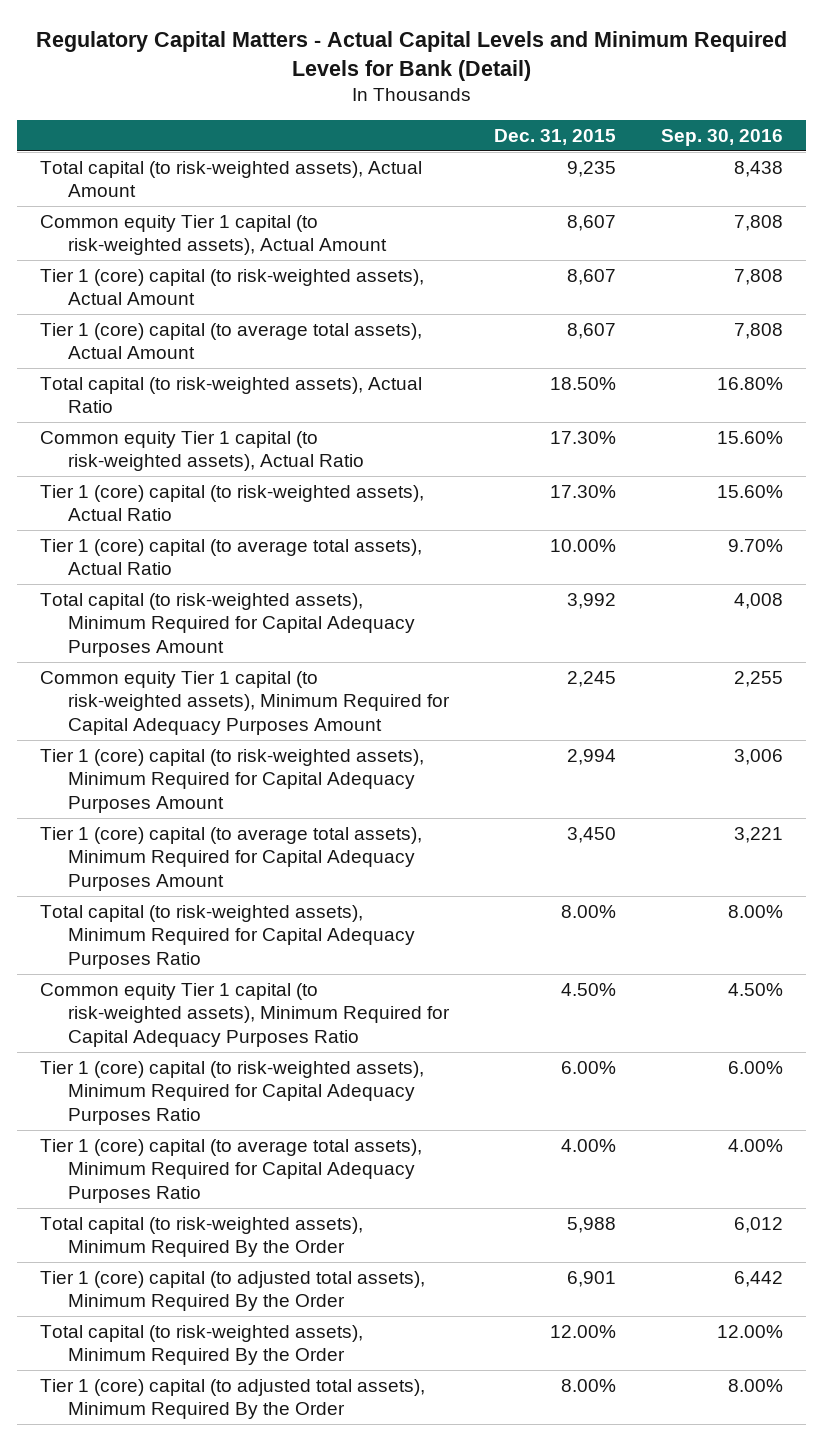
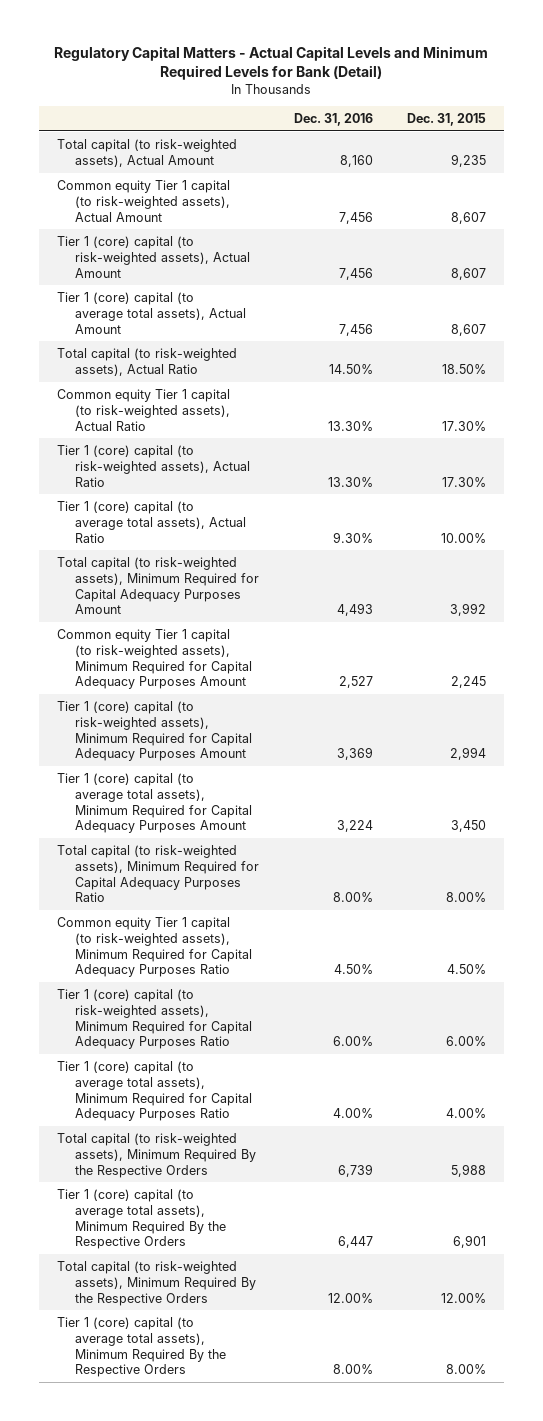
[661,128,784,146] Sep. 30, 2016 -> none
none -> [293,113,373,127] Dec. 31, 2016
[39,1216,363,1258] Total capital (to risk-weighted assets), Minimum Required By the Order -> [56,1132,257,1178] Total capital (to risk-weighted assets), Minimum Required By the Respective Orders
[39,1270,425,1312] Tier 1 (core) capital (to adjusted total assets), Minimum Required By the Order -> [56,1188,227,1250] Tier 1 (core) capital (to average total assets), Minimum Required By the Respective Orders
[39,1324,363,1366] Total capital (to risk-weighted assets), Minimum Required By the Order -> [56,1260,257,1306] Total capital (to risk-weighted assets), Minimum Required By the Respective Orders
[39,1378,425,1420] Tier 1 (core) capital (to adjusted total assets), Minimum Required By the Order -> [56,1316,227,1378] Tier 1 (core) capital (to average total assets), Minimum Required By the Respective Orders

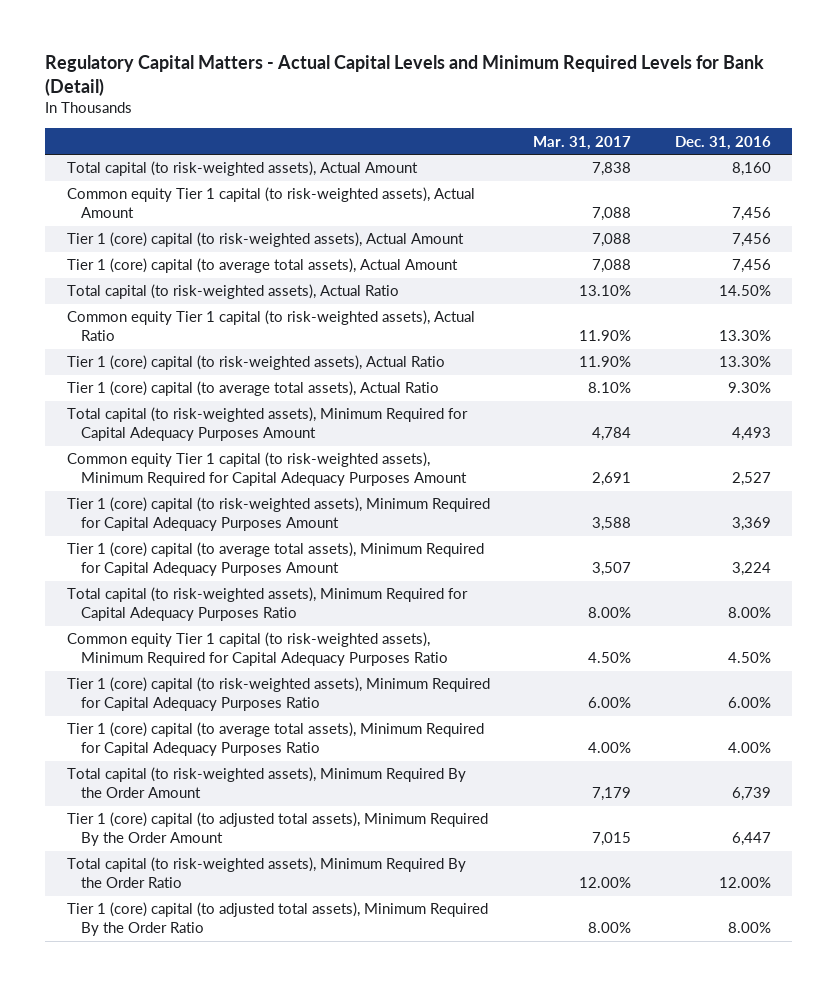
[407,113,487,127] Dec. 31, 2015 -> none
none -> [533,135,632,150] Mar. 31, 2017
[56,1132,257,1178] Total capital (to risk-weighted assets), Minimum Required By the Respective Orders -> [67,767,467,799] Total capital (to risk-weighted assets), Minimum Required By the Order Amount
[56,1188,227,1250] Tier 1 (core) capital (to average total assets), Minimum Required By the Respective Orders -> [67,812,489,847] Tier 1 (core) capital (to adjusted total assets), Minimum Required By the Order Amount
[56,1260,257,1306] Total capital (to risk-weighted assets), Minimum Required By the Respective Orders -> [67,857,467,889] Total capital (to risk-weighted assets), Minimum Required By the Order Ratio
[56,1316,227,1378] Tier 1 (core) capital (to average total assets), Minimum Required By the Respective Orders -> [67,902,489,937] Tier 1 (core) capital (to adjusted total assets), Minimum Required By the Order Ratio

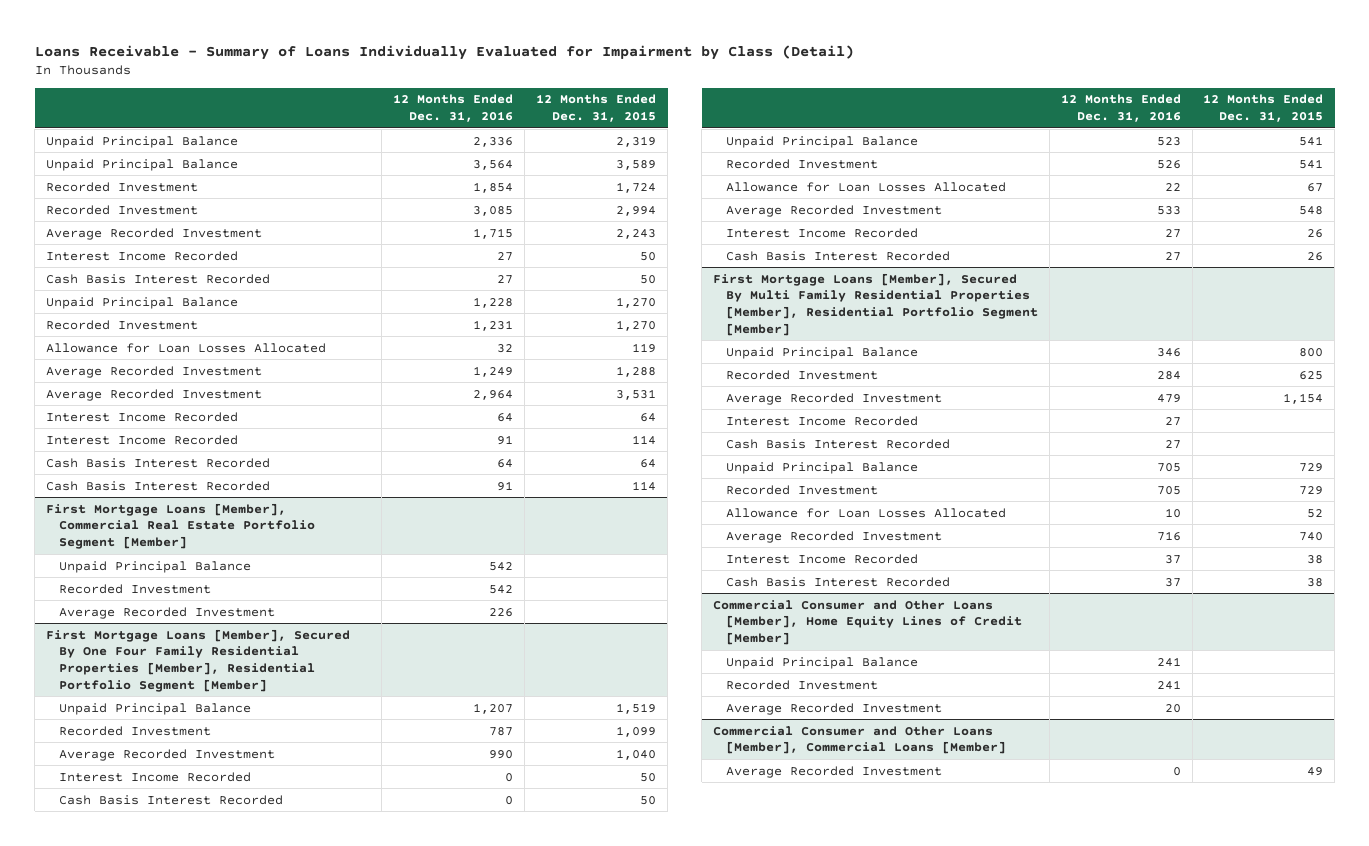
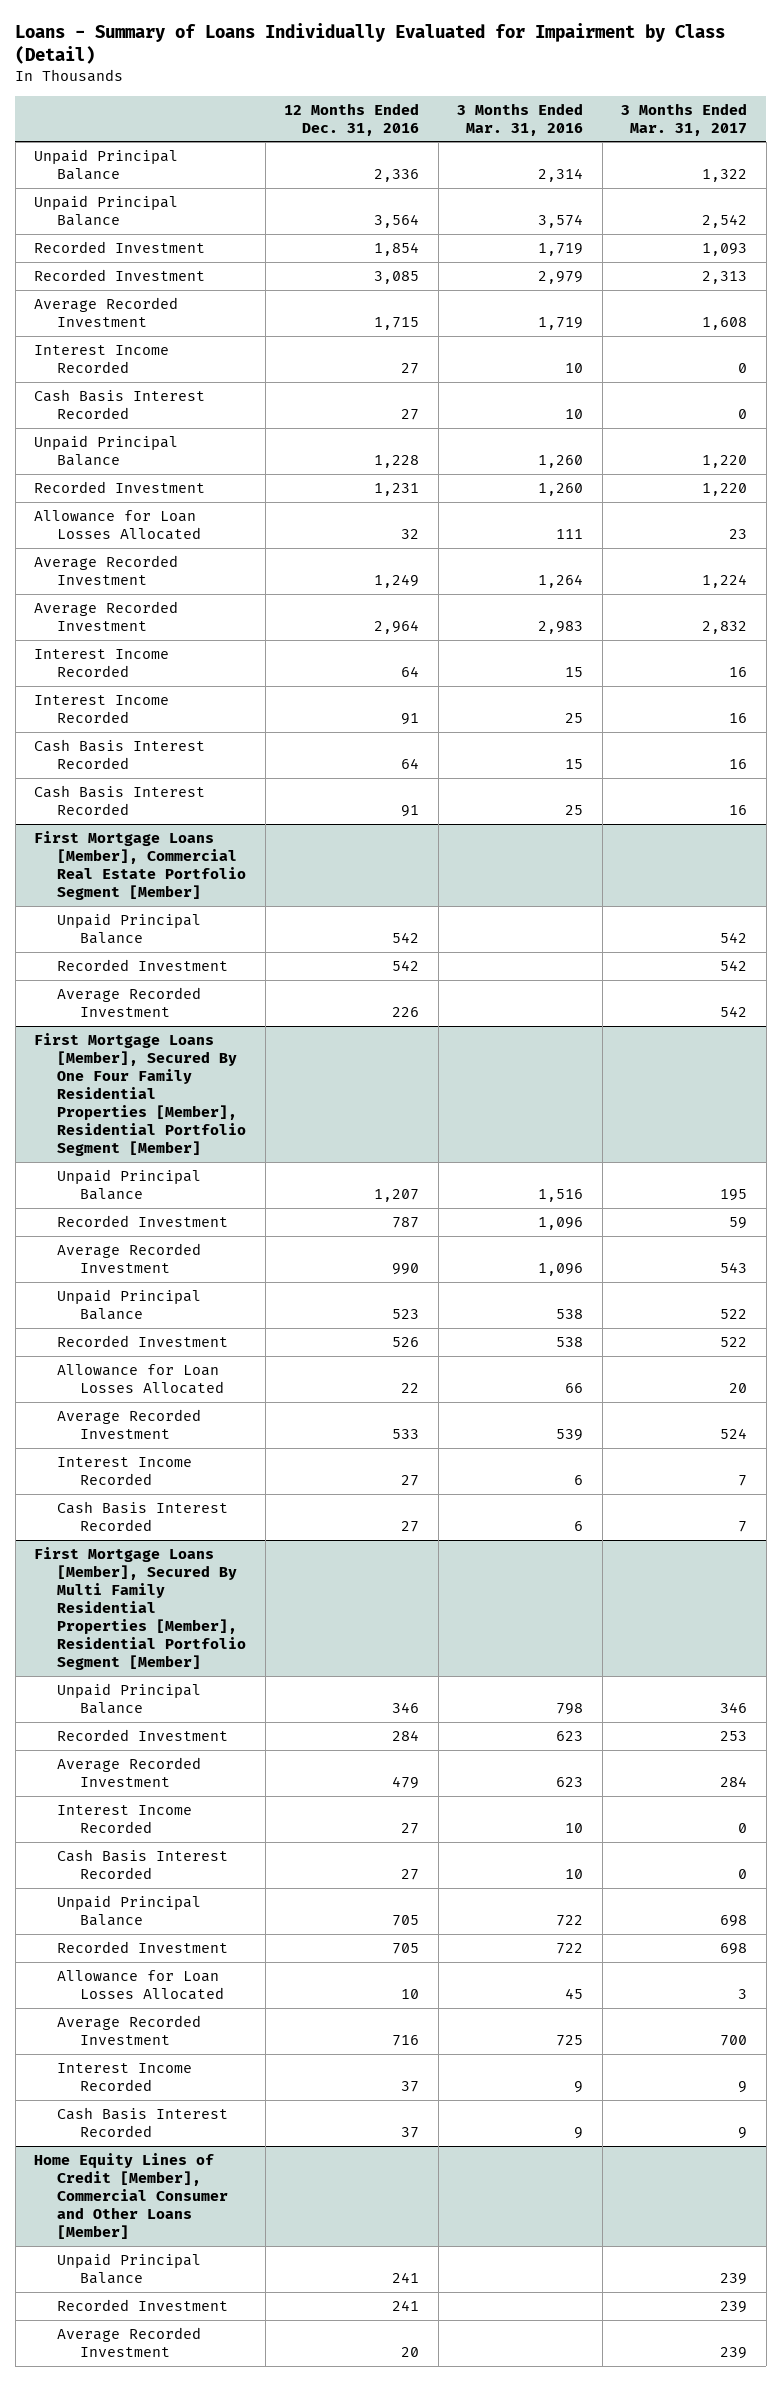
[34,44,854,60] Loans Receivable - Summary of Loans Individually Evaluated for Impairment by Class (Detail) -> [15,23,726,65] Loans - Summary of Loans Individually Evaluated for Impairment by Class (Detail)
[536,94,657,123] 12 Months Ended Dec. 31, 2015 -> none
none -> [457,102,584,136] 3 Months Ended Mar. 31, 2016
none -> [621,102,748,136] 3 Months Ended Mar. 31, 2017
[58,771,251,782] Interest Income Recorded -> none
[58,794,283,805] Cash Basis Interest Recorded -> none
[713,599,1022,646] Commercial Consumer and Other Loans [Member], Home Equity Lines of Credit [Member] -> [34,2152,229,2240] Home Equity Lines of Credit [Member], Commercial Consumer and Other Loans [Member]
[713,725,1006,755] Commercial Consumer and Other Loans [Member], Commercial Loans [Member] -> none
[725,765,942,778] Average Recorded Investment -> none

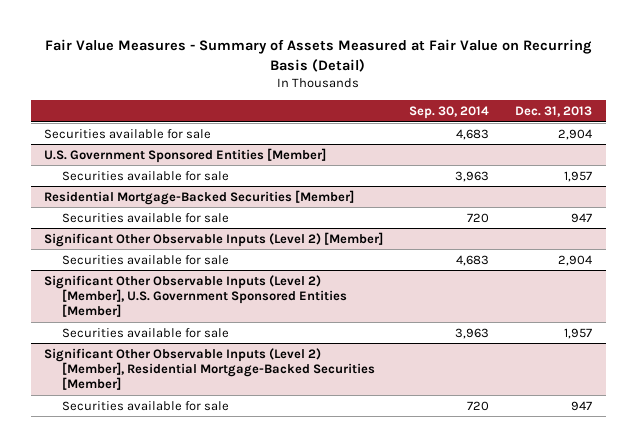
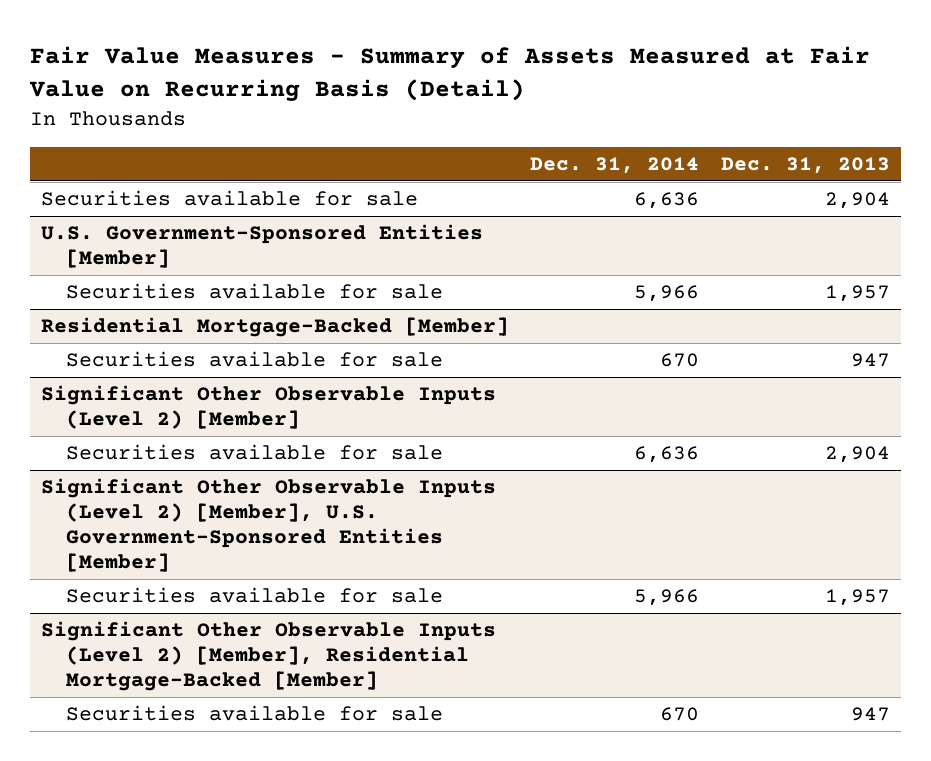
[409,106,490,120] Sep. 30, 2014 -> none
none -> [530,156,700,174] Dec. 31, 2014
[43,147,326,163] U.S. Government Sponsored Entities [Member] -> [40,224,483,269] U.S. Government-Sponsored Entities [Member]
[43,189,354,205] Residential Mortgage-Backed Securities [Member] -> [40,317,509,338] Residential Mortgage-Backed [Member]
[43,274,348,318] Significant Other Observable Inputs (Level 2) [Member], U.S. Government Sponsored Entities [Member] -> [40,478,496,573] Significant Other Observable Inputs (Level 2) [Member], U.S. Government-Sponsored Entities [Member]
[43,347,376,391] Significant Other Observable Inputs (Level 2) [Member], Residential Mortgage-Backed Securities [Member] -> [40,621,496,692] Significant Other Observable Inputs (Level 2) [Member], Residential Mortgage-Backed [Member]

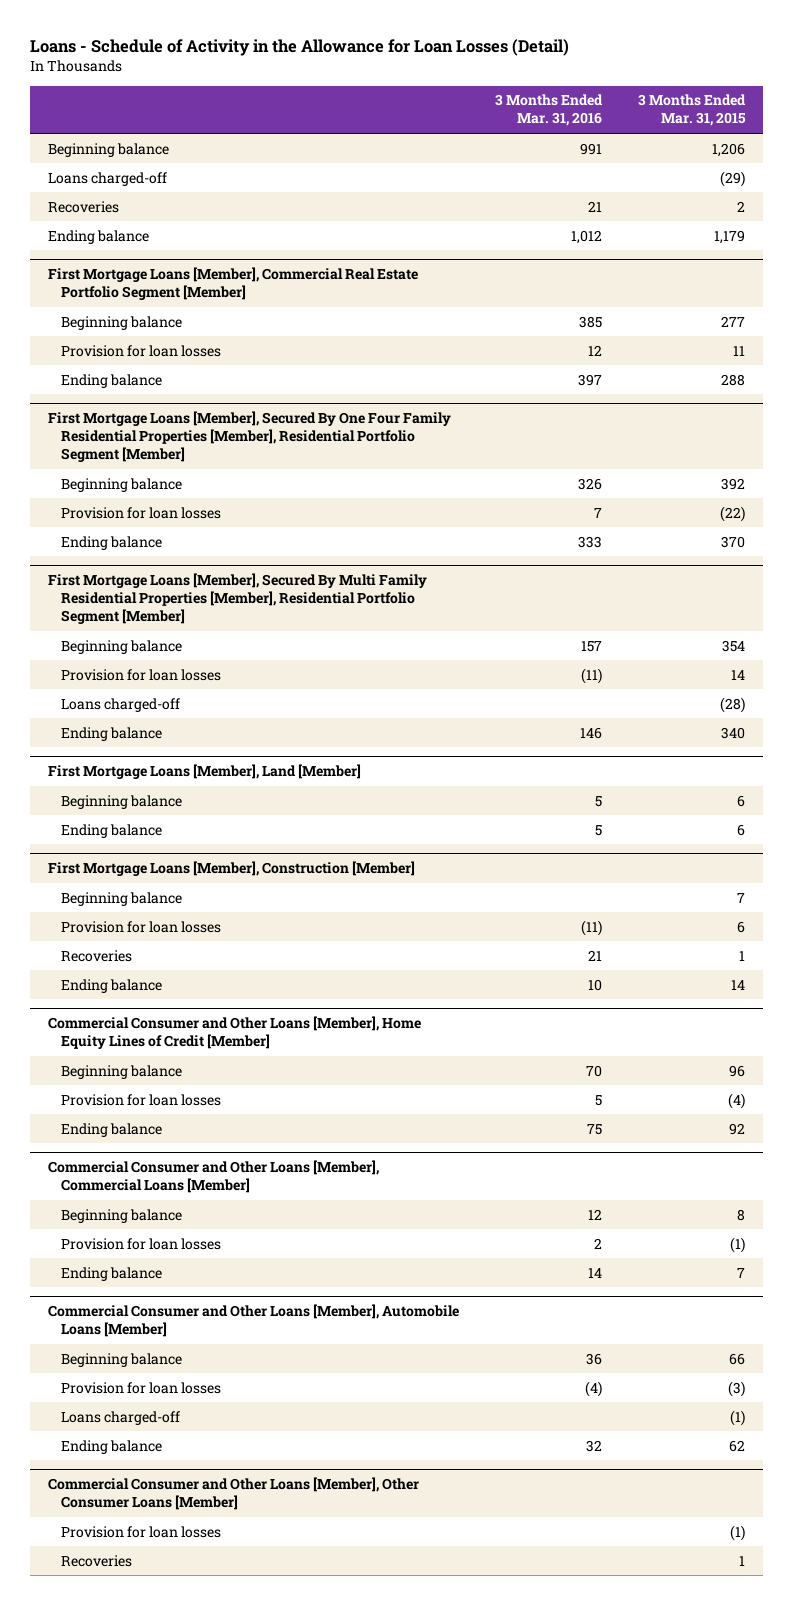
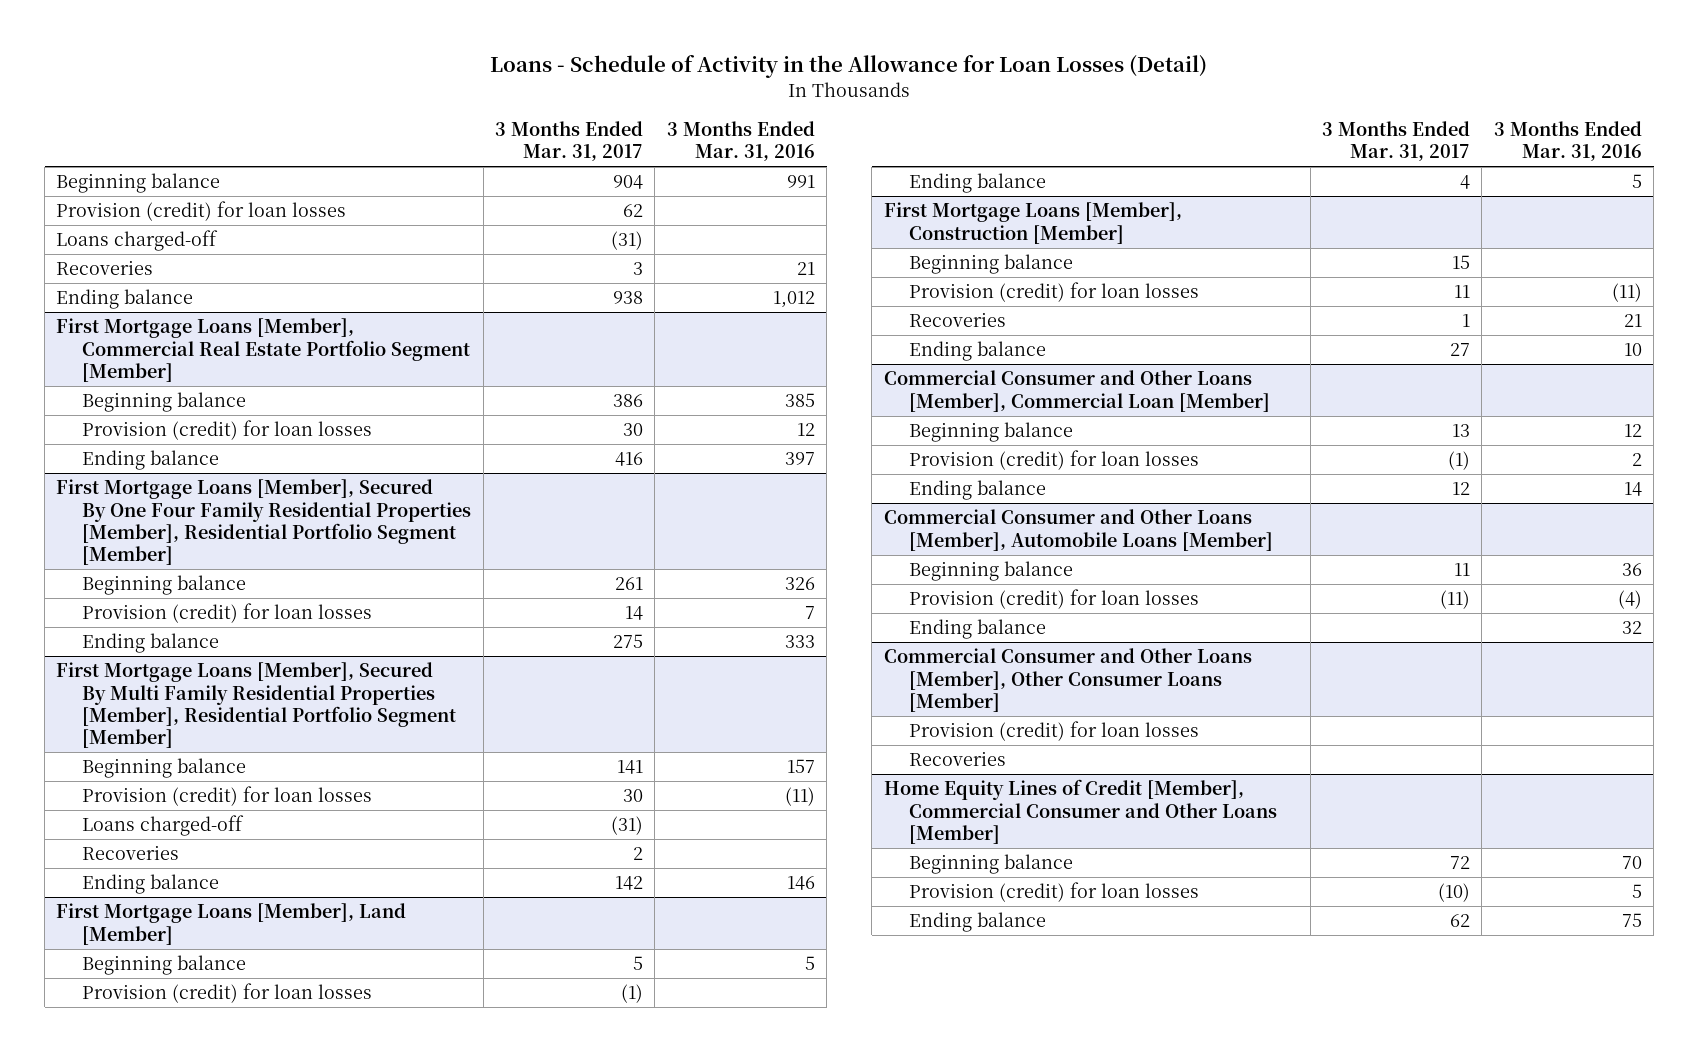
[638,94,747,127] 3 Months Ended Mar. 31, 2015 -> none
none -> [494,121,643,162] 3 Months Ended Mar. 31, 2017
none -> [56,201,347,222] Provision (credit) for loan losses
[61,344,222,357] Provision for loan losses -> [82,420,373,441] Provision (credit) for loan losses
[61,506,222,519] Provision for loan losses -> [82,603,373,624] Provision (credit) for loan losses
[61,668,222,681] Provision for loan losses -> [82,786,373,807] Provision (credit) for loan losses
none -> [82,845,180,861] Recoveries
none -> [82,983,373,1004] Provision (credit) for loan losses
[61,920,222,933] Provision for loan losses -> [909,282,1200,303] Provision (credit) for loan losses
[48,1015,422,1050] Commercial Consumer and Other Loans [Member], Home Equity Lines of Credit [Member] -> none
[61,1064,183,1079] Beginning balance -> none
[61,1093,222,1106] Provision for loan losses -> none
[61,1122,163,1137] Ending balance -> none
[48,1159,380,1194] Commercial Consumer and Other Loans [Member], Commercial Loans [Member] -> [883,370,1271,412] Commercial Consumer and Other Loans [Member], Commercial Loan [Member]
[61,1237,222,1250] Provision for loan losses -> [909,450,1200,471] Provision (credit) for loan losses
[61,1410,181,1425] Loans charged-off -> none
[61,1381,222,1394] Provision for loan losses -> [909,589,1200,610] Provision (credit) for loan losses
[61,1525,222,1538] Provision for loan losses -> [909,721,1200,742] Provision (credit) for loan losses
none -> [883,779,1278,844] Home Equity Lines of Credit [Member], Commercial Consumer and Other Loans [Member]
none -> [909,854,1074,875] Beginning balance
none -> [909,882,1200,903] Provision (credit) for loan losses
none -> [909,912,1047,933] Ending balance

